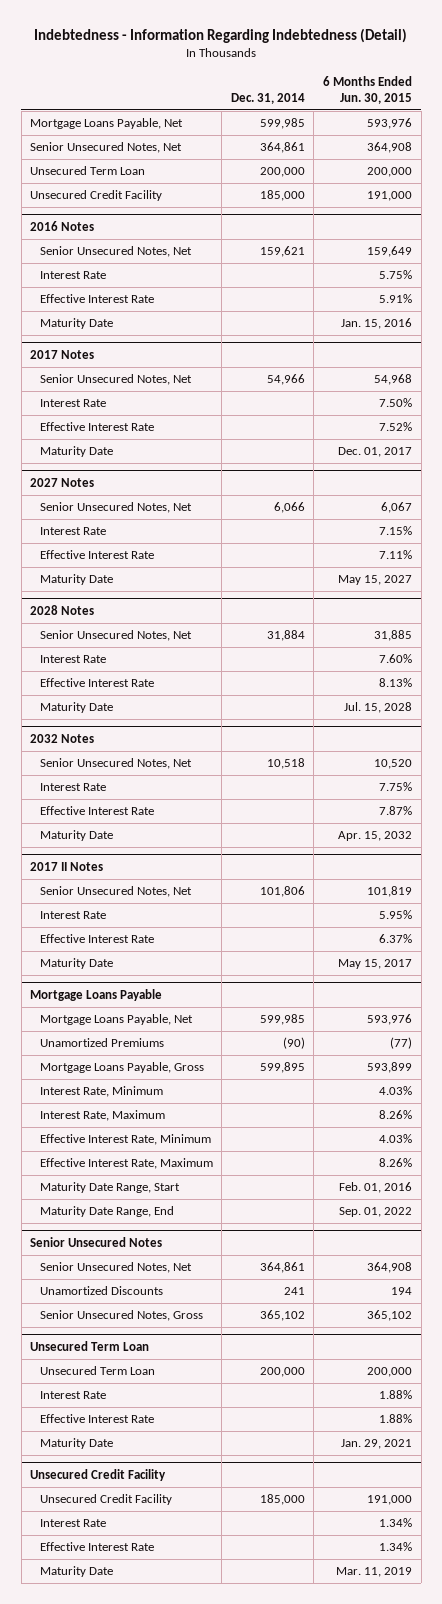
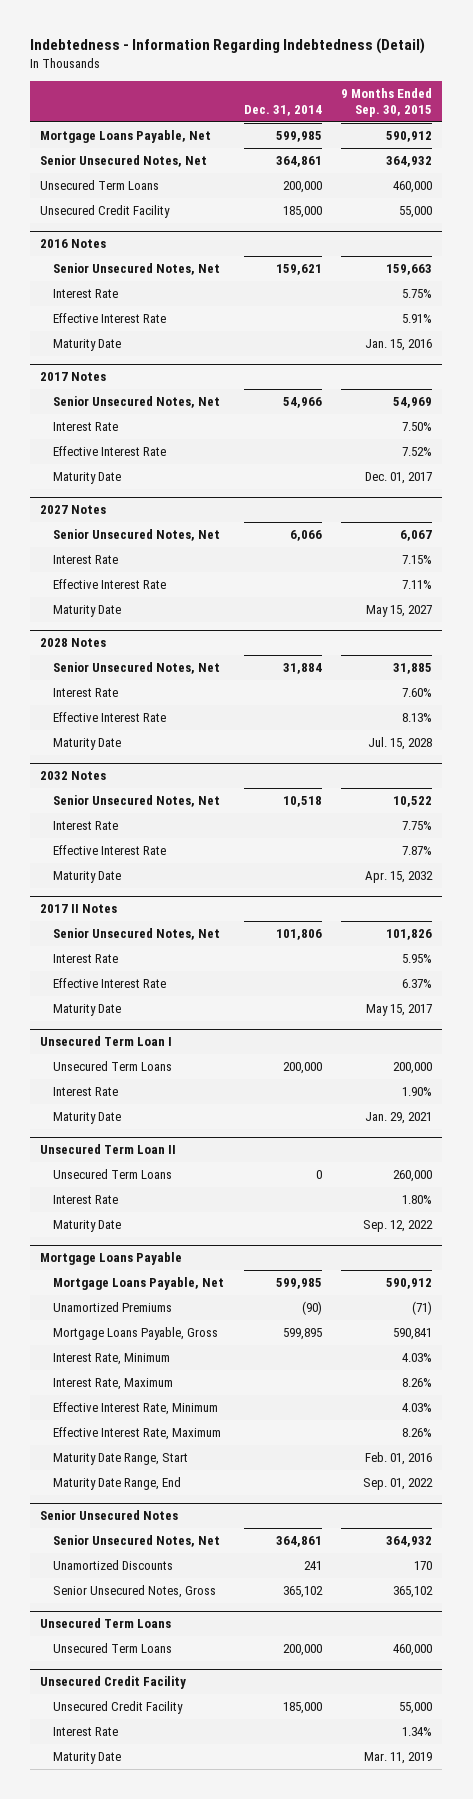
[322,76,412,104] 6 Months Ended Jun. 30, 2015 -> none
none -> [341,87,433,117] 9 Months Ended Sep. 30, 2015
[30,166,146,176] Unsecured Term Loan -> [40,180,160,191] Unsecured Term Loans
none -> [40,1036,173,1047] Unsecured Term Loan I
none -> [52,1061,172,1072] Unsecured Term Loans
none -> [52,1087,118,1097] Interest Rate
none -> [52,1112,121,1125] Maturity Date
none -> [40,1144,177,1155] Unsecured Term Loan II
none -> [52,1169,172,1180] Unsecured Term Loans
none -> [52,1195,118,1205] Interest Rate
none -> [52,1220,121,1233] Maturity Date
[39,1391,106,1400] Interest Rate -> none
[39,1414,154,1424] Effective Interest Rate -> none
[39,1438,113,1450] Maturity Date -> none
[30,1341,150,1352] Unsecured Term Loan -> [40,1618,172,1629] Unsecured Term Loans
[39,1366,155,1376] Unsecured Term Loan -> [52,1643,172,1654] Unsecured Term Loans
[39,1542,154,1552] Effective Interest Rate -> none

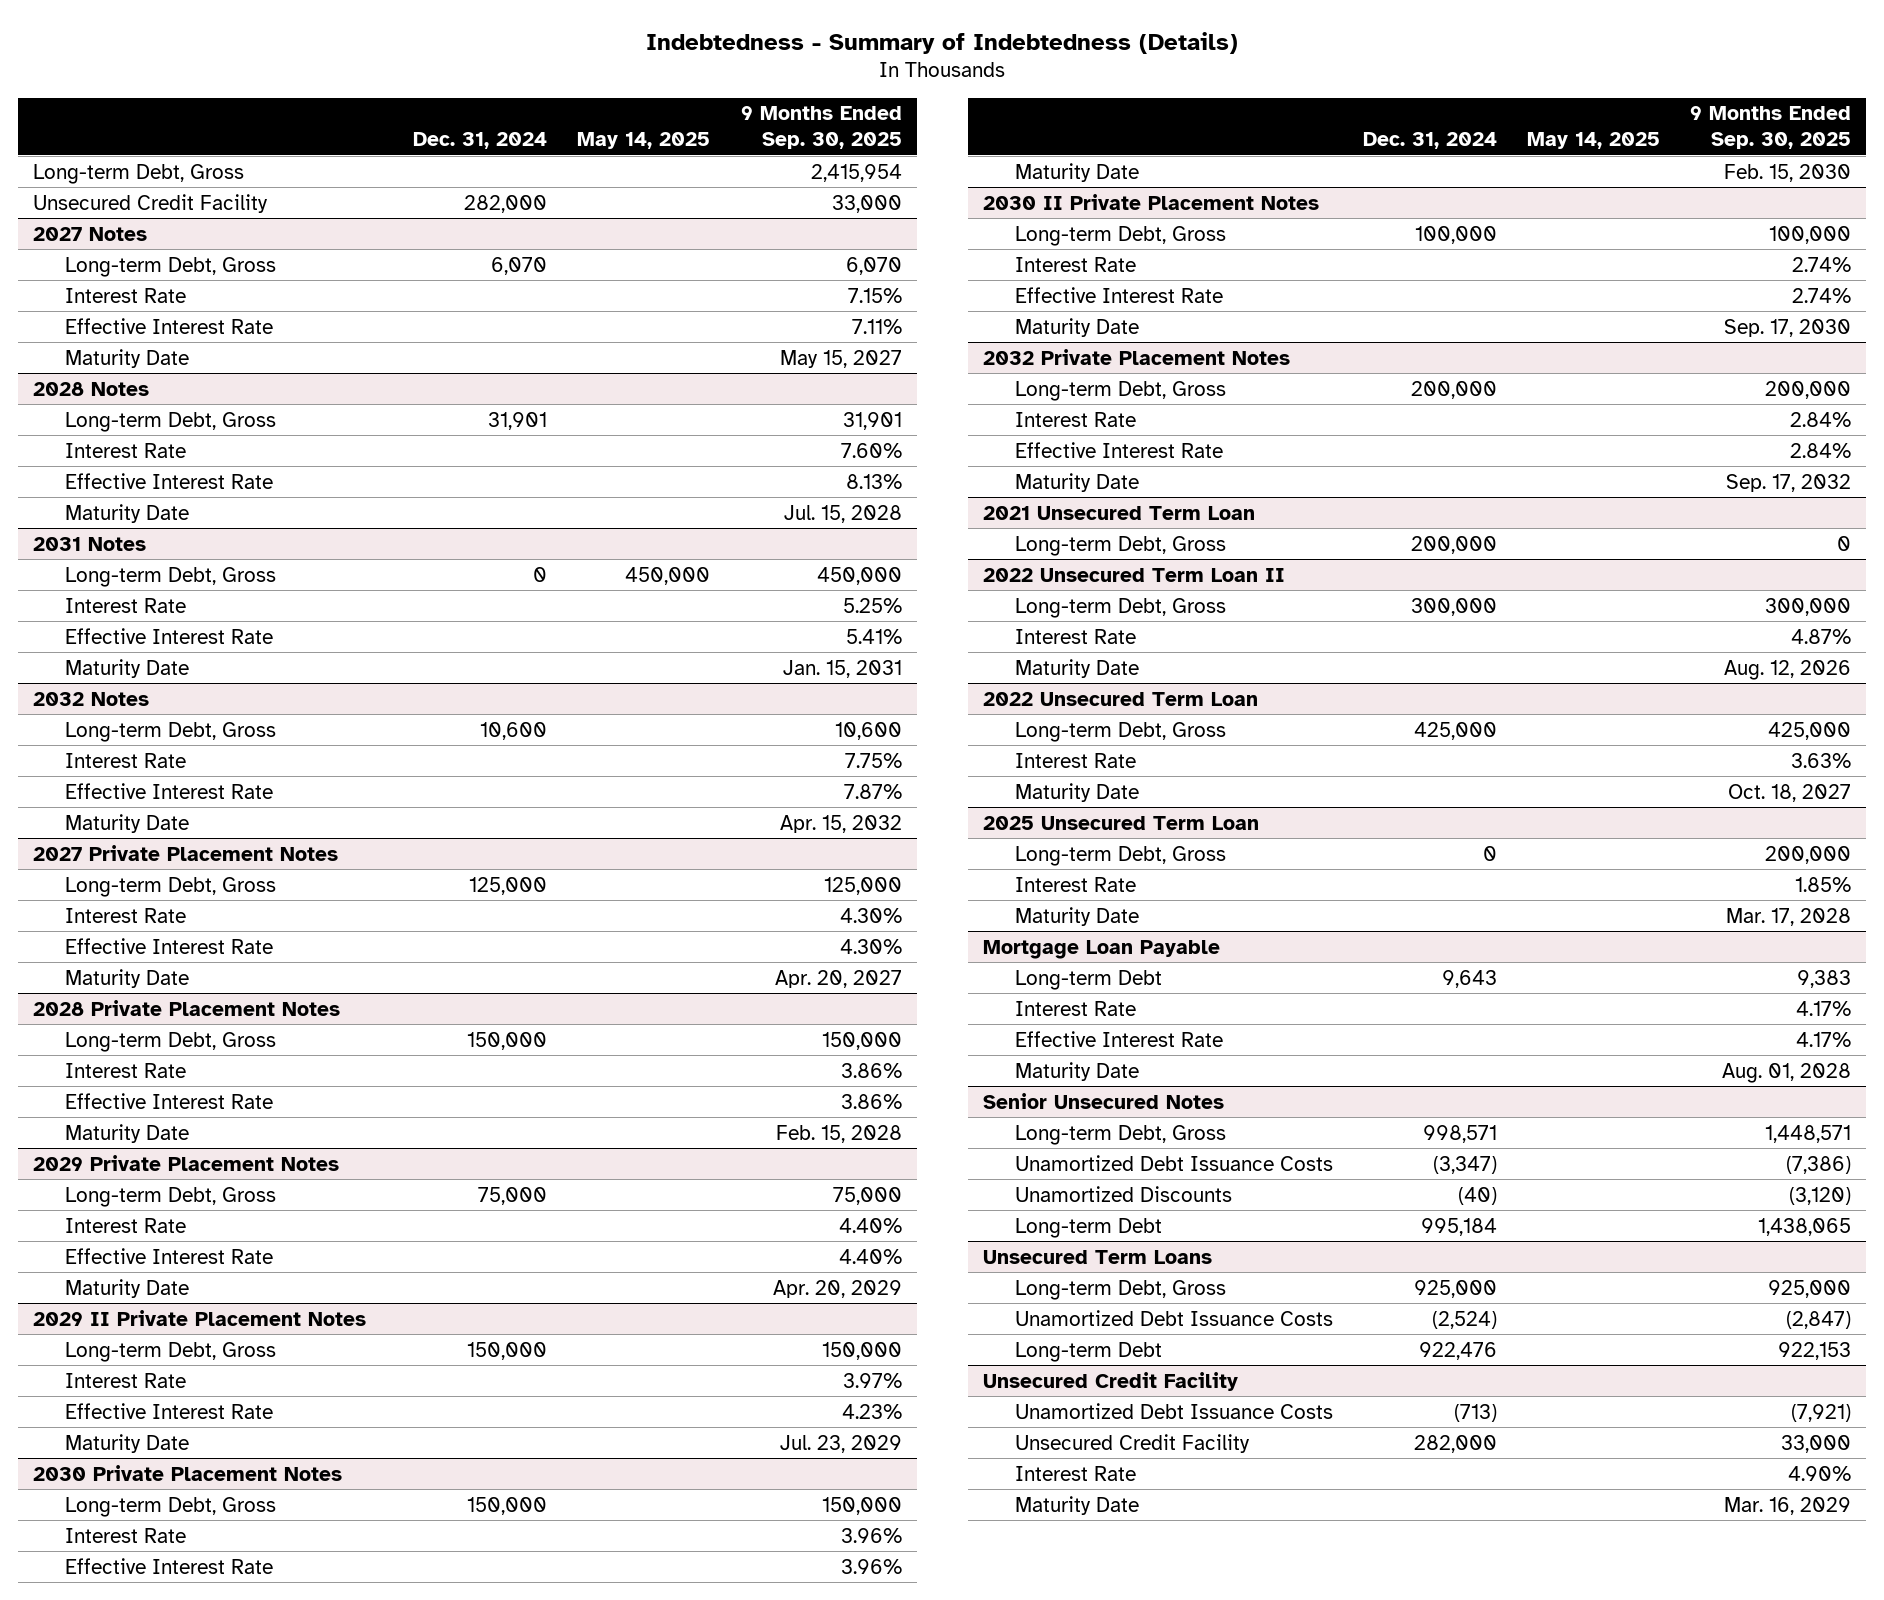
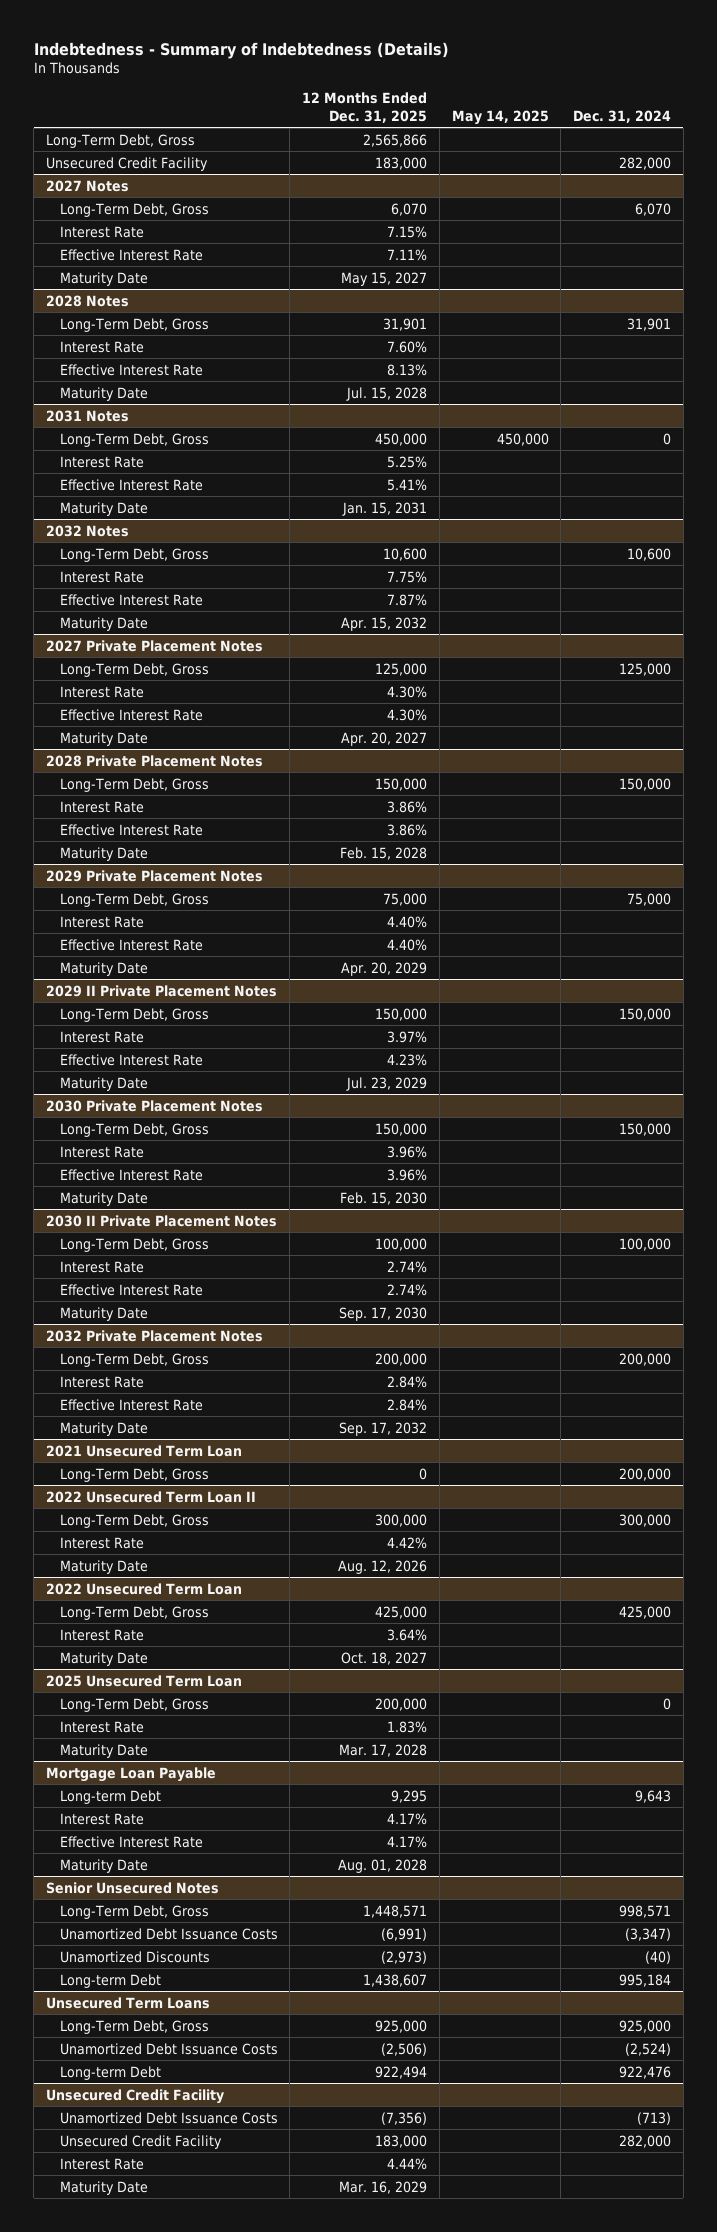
[740,106,902,149] 9 Months Ended Sep. 30, 2025 -> none
none -> [302,92,428,123] 12 Months Ended Dec. 31, 2025
[32,163,244,184] Long-term Debt, Gross -> [45,133,195,148] Long-Term Debt, Gross
[65,256,277,277] Long-term Debt, Gross -> [59,202,209,217] Long-Term Debt, Gross
[65,411,277,432] Long-term Debt, Gross -> [59,317,209,332] Long-Term Debt, Gross
[65,566,277,587] Long-term Debt, Gross -> [59,432,209,447] Long-Term Debt, Gross
[65,721,277,742] Long-term Debt, Gross -> [59,547,209,562] Long-Term Debt, Gross
[65,876,277,897] Long-term Debt, Gross -> [59,662,209,677] Long-Term Debt, Gross
[65,1031,277,1052] Long-term Debt, Gross -> [59,777,209,792] Long-Term Debt, Gross
[65,1186,277,1207] Long-term Debt, Gross -> [59,892,209,907] Long-Term Debt, Gross
[65,1341,277,1362] Long-term Debt, Gross -> [59,1007,209,1022] Long-Term Debt, Gross
[65,1496,277,1517] Long-term Debt, Gross -> [59,1122,209,1137] Long-Term Debt, Gross
[1015,225,1227,246] Long-term Debt, Gross -> [59,1237,209,1252] Long-Term Debt, Gross
[1015,380,1227,401] Long-term Debt, Gross -> [59,1352,209,1367] Long-Term Debt, Gross
[1015,535,1227,556] Long-term Debt, Gross -> [59,1467,209,1482] Long-Term Debt, Gross
[1015,597,1227,618] Long-term Debt, Gross -> [59,1513,209,1528] Long-Term Debt, Gross
[1015,721,1227,742] Long-term Debt, Gross -> [59,1605,209,1620] Long-Term Debt, Gross
[1015,845,1227,866] Long-term Debt, Gross -> [59,1697,209,1712] Long-Term Debt, Gross
[1015,1124,1227,1145] Long-term Debt, Gross -> [59,1904,209,1919] Long-Term Debt, Gross
[1015,1279,1227,1300] Long-term Debt, Gross -> [59,2019,209,2034] Long-Term Debt, Gross

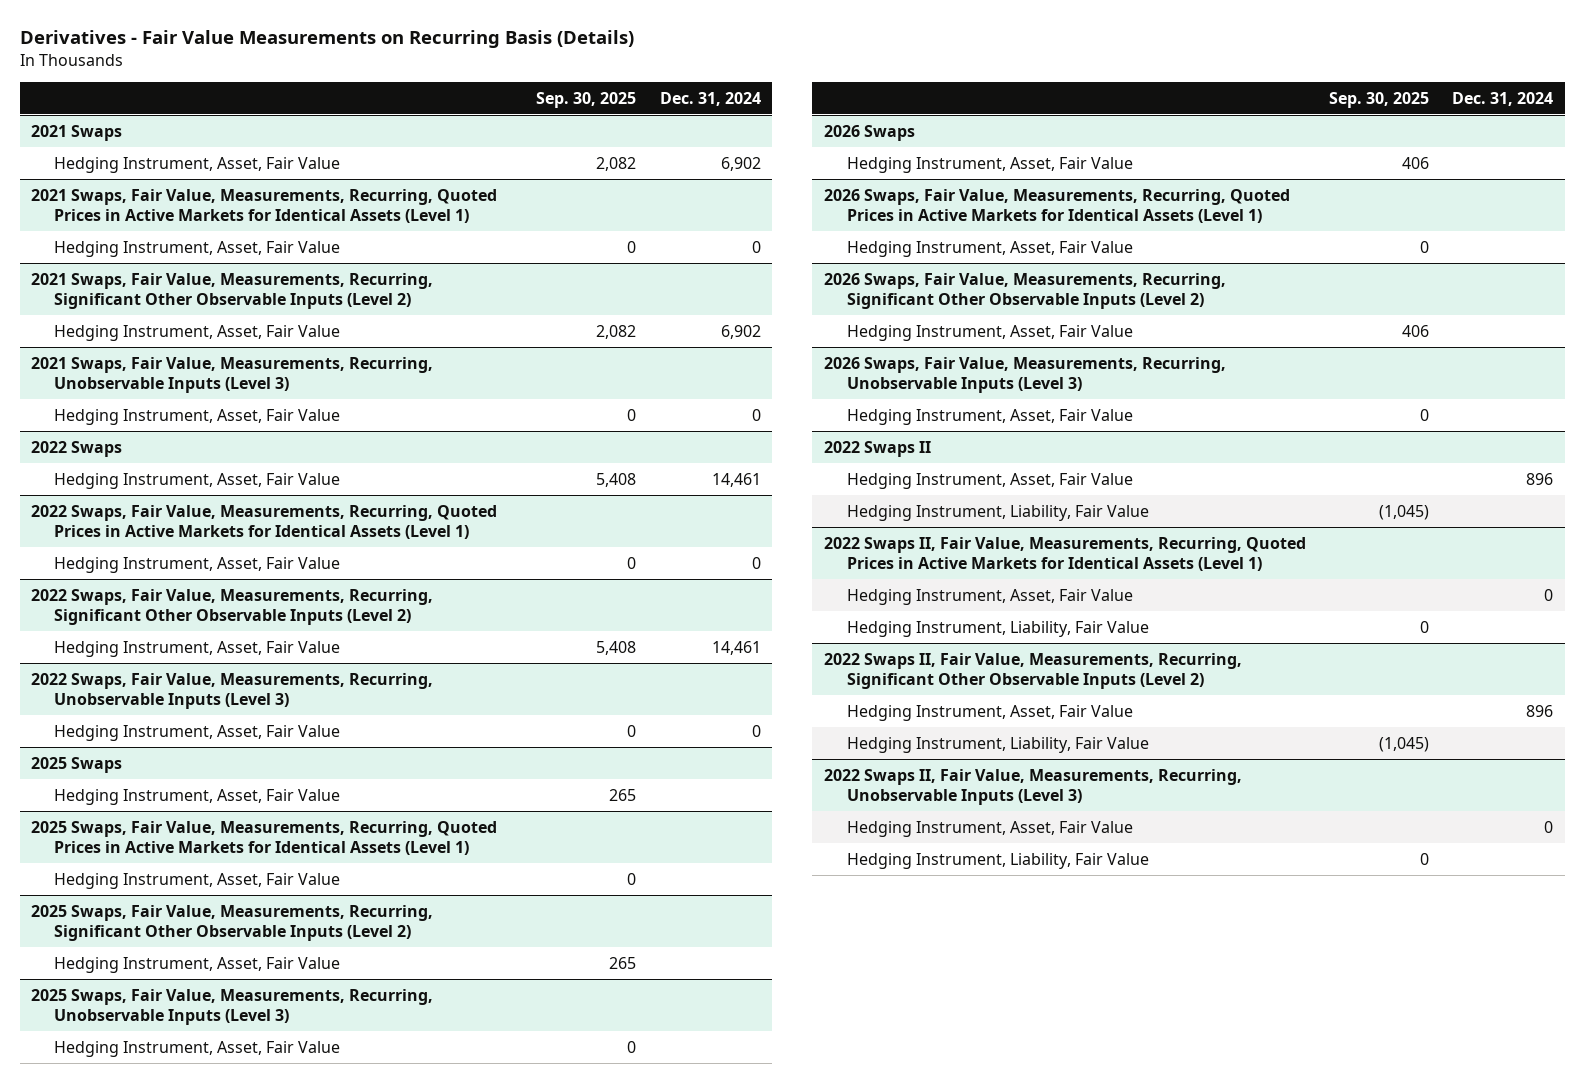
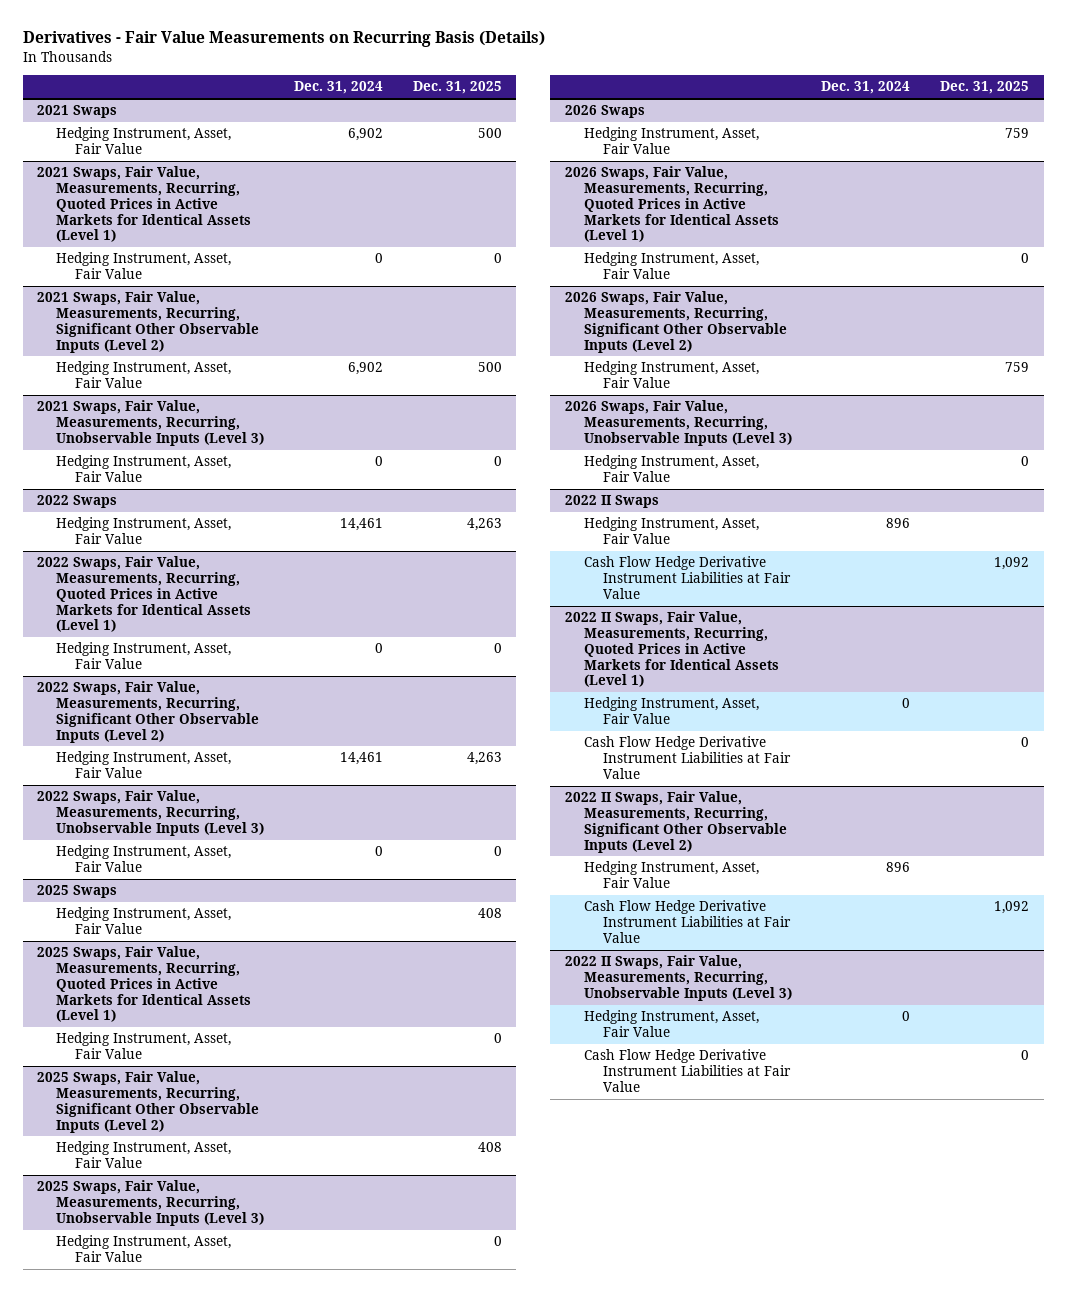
[536,91,637,108] Sep. 30, 2025 -> none
none -> [412,81,502,95] Dec. 31, 2025
[823,440,931,457] 2022 Swaps II -> [564,495,659,509] 2022 II Swaps
[846,504,1149,521] Hedging Instrument, Liability, Fair Value -> [583,556,791,599] Cash Flow Hedge Derivative Instrument Liabilities at Fair Value
[823,536,1306,571] 2022 Swaps II, Fair Value, Measurements, Recurring, Quoted Prices in Active Markets for Identical Assets (Level 1) -> [564,611,779,688] 2022 II Swaps, Fair Value, Measurements, Recurring, Quoted Prices in Active Markets for Identical Assets (Level 1)
[846,620,1149,637] Hedging Instrument, Liability, Fair Value -> [583,736,791,779] Cash Flow Hedge Derivative Instrument Liabilities at Fair Value
[823,652,1242,689] 2022 Swaps II, Fair Value, Measurements, Recurring, Significant Other Observable Inputs (Level 2) -> [564,791,787,853] 2022 II Swaps, Fair Value, Measurements, Recurring, Significant Other Observable Inputs (Level 2)
[846,736,1149,753] Hedging Instrument, Liability, Fair Value -> [583,900,791,943] Cash Flow Hedge Derivative Instrument Liabilities at Fair Value
[823,768,1242,805] 2022 Swaps II, Fair Value, Measurements, Recurring, Unobservable Inputs (Level 3) -> [564,955,792,1001] 2022 II Swaps, Fair Value, Measurements, Recurring, Unobservable Inputs (Level 3)
[846,852,1149,869] Hedging Instrument, Liability, Fair Value -> [583,1049,791,1092] Cash Flow Hedge Derivative Instrument Liabilities at Fair Value

